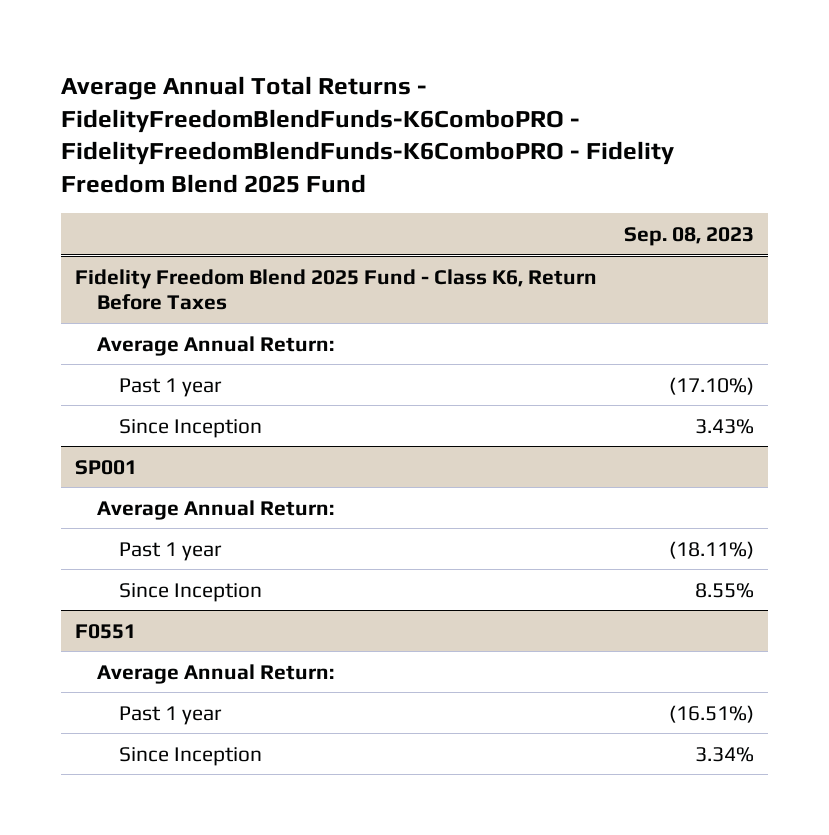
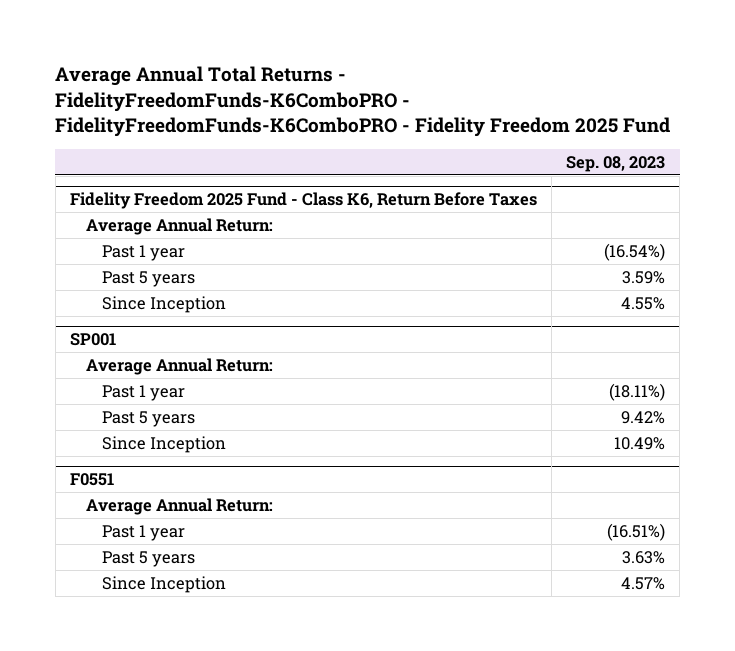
[60,75,674,194] Average Annual Total Returns - FidelityFreedomBlendFunds-K6ComboPRO - FidelityFreedomBlendFunds-K6ComboPRO - Fidelity Freedom Blend 2025 Fund -> [55,66,671,138] Average Annual Total Returns - FidelityFreedomFunds-K6ComboPRO - FidelityFreedomFunds-K6ComboPRO - Fidelity Freedom 2025 Fund
[74,268,597,310] Fidelity Freedom Blend 2025 Fund - Class K6, Return Before Taxes -> [70,192,538,210] Fidelity Freedom 2025 Fund - Class K6, Return Before Taxes
[668,376,754,395] (17.10%) -> [604,242,666,261] (16.54%)
none -> [101,270,195,287] Past 5 years
[694,418,754,434] 3.43% -> [621,296,666,310] 4.55%
none -> [101,410,195,427] Past 5 years
[694,582,754,598] 8.55% -> [614,436,666,450] 10.49%
none -> [101,550,195,567] Past 5 years
[694,746,754,762] 3.34% -> [621,576,666,590] 4.57%

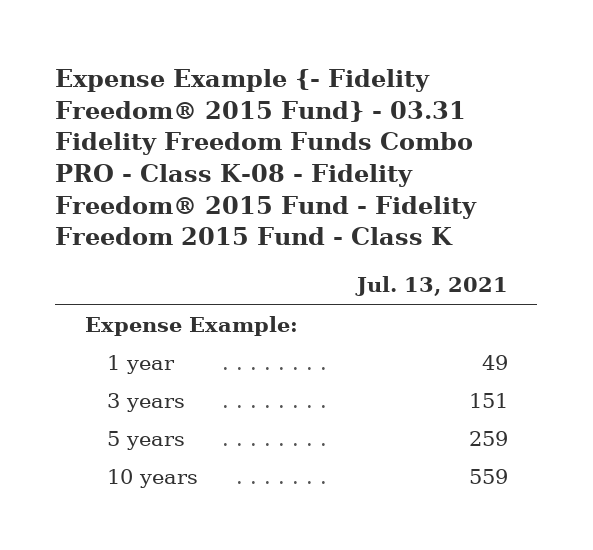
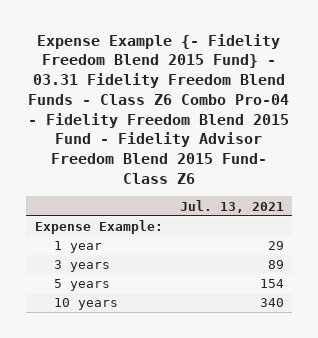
[55,69,478,246] Expense Example {- Fidelity Freedom® 2015 Fund} - 03.31 Fidelity Freedom Funds Combo PRO - Class K-08 - Fidelity Freedom® 2015 Fund - Fidelity Freedom 2015 Fund - Class K -> [28,33,290,184] Expense Example {- Fidelity Freedom Blend 2015 Fund} - 03.31 Fidelity Freedom Blend Funds - Class Z6 Combo Pro-04 - Fidelity Freedom Blend 2015 Fund - Fidelity Advisor Freedom Blend 2015 Fund- Class Z6
[481,354,508,370] 49 -> [267,241,284,251] 29
[468,392,508,408] 151 -> [267,260,284,270] 89
[468,430,508,446] 259 -> [259,279,284,289] 154
[468,468,508,484] 559 -> [259,298,284,308] 340

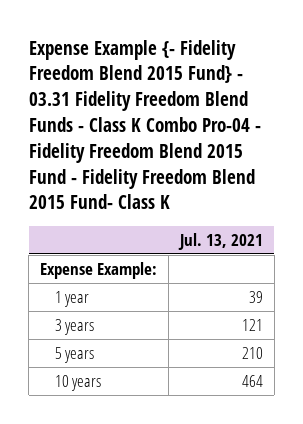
[28,33,290,184] Expense Example {- Fidelity Freedom Blend 2015 Fund} - 03.31 Fidelity Freedom Blend Funds - Class Z6 Combo Pro-04 - Fidelity Freedom Blend 2015 Fund - Fidelity Advisor Freedom Blend 2015 Fund- Class Z6 -> [28,39,261,210] Expense Example {- Fidelity Freedom Blend 2015 Fund} - 03.31 Fidelity Freedom Blend Funds - Class K Combo Pro-04 - Fidelity Freedom Blend 2015 Fund - Fidelity Freedom Blend 2015 Fund- Class K
[267,241,284,251] 29 -> [249,290,264,303] 39
[267,260,284,270] 89 -> [242,318,264,331] 121
[259,279,284,289] 154 -> [242,346,264,359] 210
[259,298,284,308] 340 -> [242,374,264,387] 464

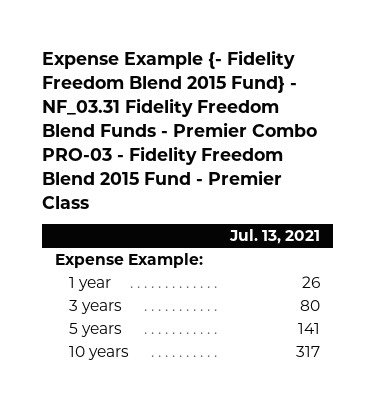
[28,39,261,210] Expense Example {- Fidelity Freedom Blend 2015 Fund} - 03.31 Fidelity Freedom Blend Funds - Class K Combo Pro-04 - Fidelity Freedom Blend 2015 Fund - Fidelity Freedom Blend 2015 Fund- Class K -> [41,50,317,209] Expense Example {- Fidelity Freedom Blend 2015 Fund} - NF_03.31 Fidelity Freedom Blend Funds - Premier Combo PRO-03 - Fidelity Freedom Blend 2015 Fund - Premier Class
[249,290,264,303] 39 -> [301,276,320,289] 26
[242,318,264,331] 121 -> [299,300,320,312] 80
[242,346,264,359] 210 -> [297,323,320,335] 141
[242,374,264,387] 464 -> [295,346,320,358] 317

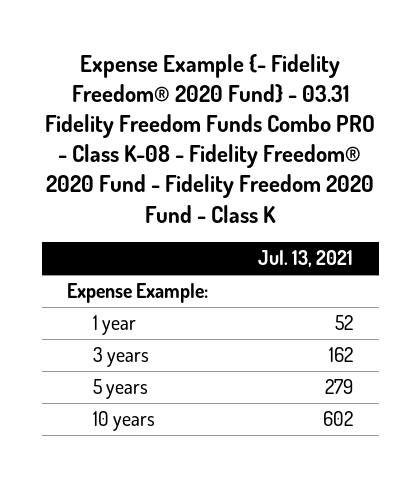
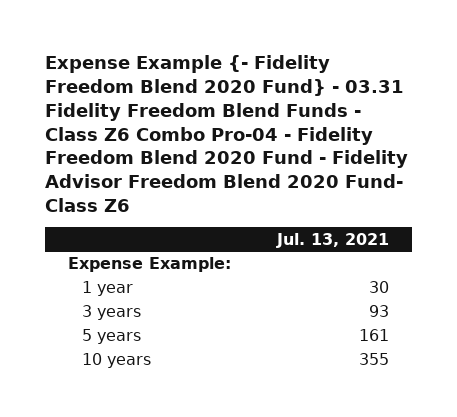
[45,53,376,223] Expense Example {- Fidelity Freedom® 2020 Fund} - 03.31 Fidelity Freedom Funds Combo PRO - Class K-08 - Fidelity Freedom® 2020 Fund - Fidelity Freedom 2020 Fund - Class K -> [45,55,409,213] Expense Example {- Fidelity Freedom Blend 2020 Fund} - 03.31 Fidelity Freedom Blend Funds - Class Z6 Combo Pro-04 - Fidelity Freedom Blend 2020 Fund - Fidelity Advisor Freedom Blend 2020 Fund- Class Z6
[335,315,354,331] 52 -> [368,281,389,294] 30
[329,347,354,363] 162 -> [368,305,389,318] 93
[325,379,354,395] 279 -> [358,329,389,342] 161
[323,411,354,427] 602 -> [358,353,389,366] 355

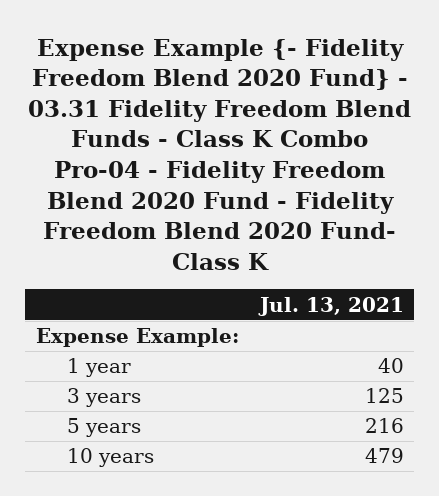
[45,55,409,213] Expense Example {- Fidelity Freedom Blend 2020 Fund} - 03.31 Fidelity Freedom Blend Funds - Class Z6 Combo Pro-04 - Fidelity Freedom Blend 2020 Fund - Fidelity Advisor Freedom Blend 2020 Fund- Class Z6 -> [27,38,411,270] Expense Example {- Fidelity Freedom Blend 2020 Fund} - 03.31 Fidelity Freedom Blend Funds - Class K Combo Pro-04 - Fidelity Freedom Blend 2020 Fund - Fidelity Freedom Blend 2020 Fund- Class K
[368,281,389,294] 30 -> [377,358,404,374] 40
[368,305,389,318] 93 -> [364,388,404,404] 125
[358,329,389,342] 161 -> [364,418,404,434] 216
[358,353,389,366] 355 -> [364,448,404,464] 479

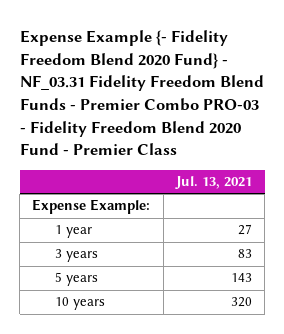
[27,38,411,270] Expense Example {- Fidelity Freedom Blend 2020 Fund} - 03.31 Fidelity Freedom Blend Funds - Class K Combo Pro-04 - Fidelity Freedom Blend 2020 Fund - Fidelity Freedom Blend 2020 Fund- Class K -> [19,30,264,156] Expense Example {- Fidelity Freedom Blend 2020 Fund} - NF_03.31 Fidelity Freedom Blend Funds - Premier Combo PRO-03 - Fidelity Freedom Blend 2020 Fund - Premier Class
[377,358,404,374] 40 -> [237,224,252,236] 27
[364,388,404,404] 125 -> [237,249,252,259] 83
[364,418,404,434] 216 -> [230,273,252,283] 143
[364,448,404,464] 479 -> [230,297,252,308] 320

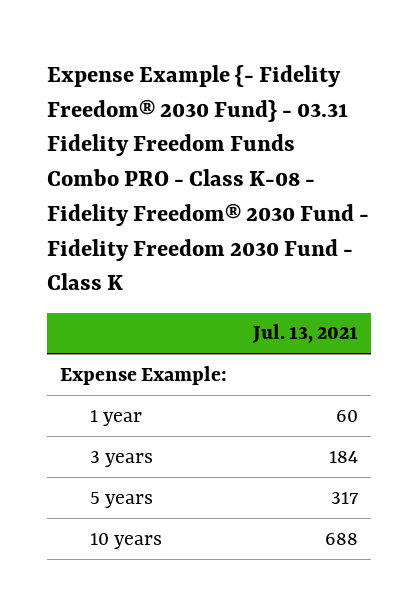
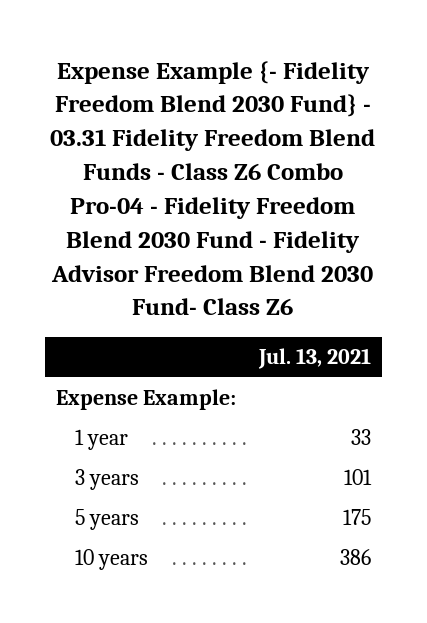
[47,65,370,291] Expense Example {- Fidelity Freedom® 2030 Fund} - 03.31 Fidelity Freedom Funds Combo PRO - Class K-08 - Fidelity Freedom® 2030 Fund - Fidelity Freedom 2030 Fund - Class K -> [50,60,376,316] Expense Example {- Fidelity Freedom Blend 2030 Fund} - 03.31 Fidelity Freedom Blend Funds - Class Z6 Combo Pro-04 - Fidelity Freedom Blend 2030 Fund - Fidelity Advisor Freedom Blend 2030 Fund- Class Z6
[336,409,359,422] 60 -> [350,429,371,446] 33
[329,450,359,463] 184 -> [343,469,372,486] 101
[331,491,359,504] 317 -> [342,509,371,526] 175
[325,532,359,545] 688 -> [339,549,371,566] 386

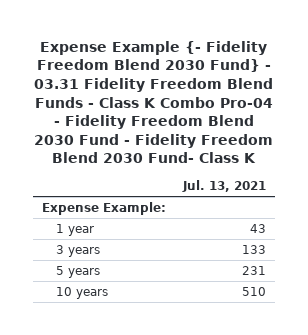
[50,60,376,316] Expense Example {- Fidelity Freedom Blend 2030 Fund} - 03.31 Fidelity Freedom Blend Funds - Class Z6 Combo Pro-04 - Fidelity Freedom Blend 2030 Fund - Fidelity Advisor Freedom Blend 2030 Fund- Class Z6 -> [33,40,273,164] Expense Example {- Fidelity Freedom Blend 2030 Fund} - 03.31 Fidelity Freedom Blend Funds - Class K Combo Pro-04 - Fidelity Freedom Blend 2030 Fund - Fidelity Freedom Blend 2030 Fund- Class K
[350,429,371,446] 33 -> [249,223,266,233] 43
[343,469,372,486] 101 -> [241,244,266,254] 133
[342,509,371,526] 175 -> [241,265,266,275] 231
[339,549,371,566] 386 -> [241,286,266,296] 510

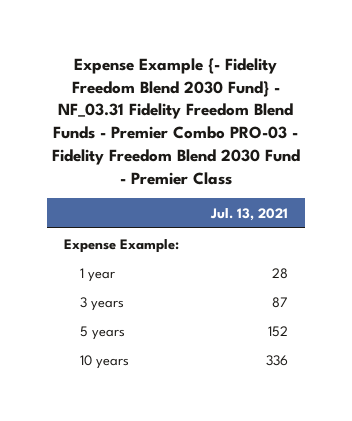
[33,40,273,164] Expense Example {- Fidelity Freedom Blend 2030 Fund} - 03.31 Fidelity Freedom Blend Funds - Class K Combo Pro-04 - Fidelity Freedom Blend 2030 Fund - Fidelity Freedom Blend 2030 Fund- Class K -> [51,57,300,185] Expense Example {- Fidelity Freedom Blend 2030 Fund} - NF_03.31 Fidelity Freedom Blend Funds - Premier Combo PRO-03 - Fidelity Freedom Blend 2030 Fund - Premier Class
[249,223,266,233] 43 -> [272,267,289,279] 28
[241,244,266,254] 133 -> [272,296,289,308] 87
[241,265,266,275] 231 -> [268,325,289,337] 152
[241,286,266,296] 510 -> [266,354,289,366] 336

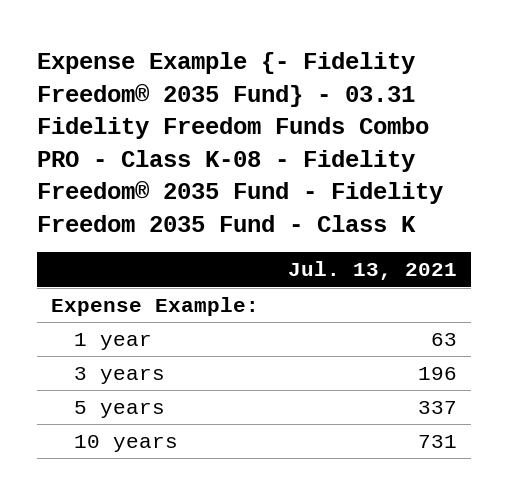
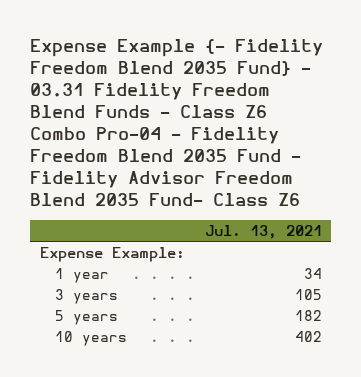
[36,52,443,232] Expense Example {- Fidelity Freedom® 2035 Fund} - 03.31 Fidelity Freedom Funds Combo PRO - Class K-08 - Fidelity Freedom® 2035 Fund - Fidelity Freedom 2035 Fund - Class K -> [30,39,324,206] Expense Example {- Fidelity Freedom Blend 2035 Fund} - 03.31 Fidelity Freedom Blend Funds - Class Z6 Combo Pro-04 - Fidelity Freedom Blend 2035 Fund - Fidelity Advisor Freedom Blend 2035 Fund- Class Z6
[431,333,458,347] 63 -> [303,267,322,279] 34
[418,367,458,381] 196 -> [294,288,322,300] 105
[418,401,458,415] 337 -> [294,309,322,321] 182
[418,435,458,449] 731 -> [294,330,322,342] 402

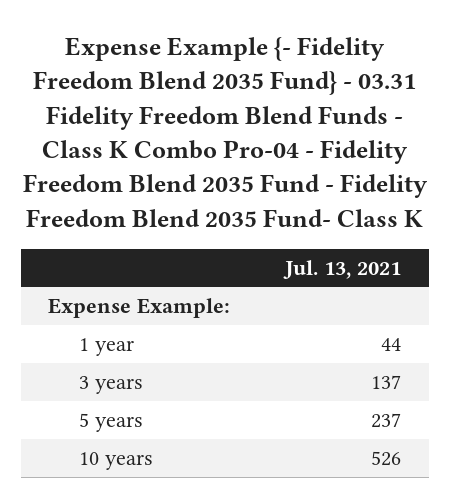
[30,39,324,206] Expense Example {- Fidelity Freedom Blend 2035 Fund} - 03.31 Fidelity Freedom Blend Funds - Class Z6 Combo Pro-04 - Fidelity Freedom Blend 2035 Fund - Fidelity Advisor Freedom Blend 2035 Fund- Class Z6 -> [22,37,428,227] Expense Example {- Fidelity Freedom Blend 2035 Fund} - 03.31 Fidelity Freedom Blend Funds - Class K Combo Pro-04 - Fidelity Freedom Blend 2035 Fund - Fidelity Freedom Blend 2035 Fund- Class K
[303,267,322,279] 34 -> [381,338,402,352] 44
[294,288,322,300] 105 -> [371,375,402,390] 137
[294,309,322,321] 182 -> [371,413,402,429] 237
[294,330,322,342] 402 -> [371,451,402,467] 526

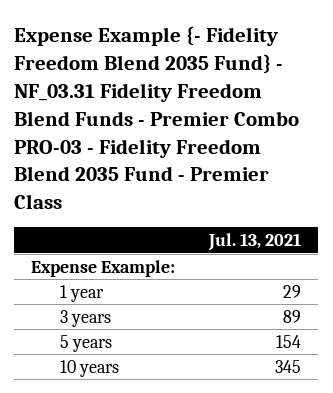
[22,37,428,227] Expense Example {- Fidelity Freedom Blend 2035 Fund} - 03.31 Fidelity Freedom Blend Funds - Class K Combo Pro-04 - Fidelity Freedom Blend 2035 Fund - Fidelity Freedom Blend 2035 Fund- Class K -> [14,26,300,210] Expense Example {- Fidelity Freedom Blend 2035 Fund} - NF_03.31 Fidelity Freedom Blend Funds - Premier Combo PRO-03 - Fidelity Freedom Blend 2035 Fund - Premier Class
[381,338,402,352] 44 -> [283,284,302,298] 29
[371,375,402,390] 137 -> [283,309,302,323] 89
[371,413,402,429] 237 -> [276,334,302,348] 154
[371,451,402,467] 526 -> [275,359,302,373] 345

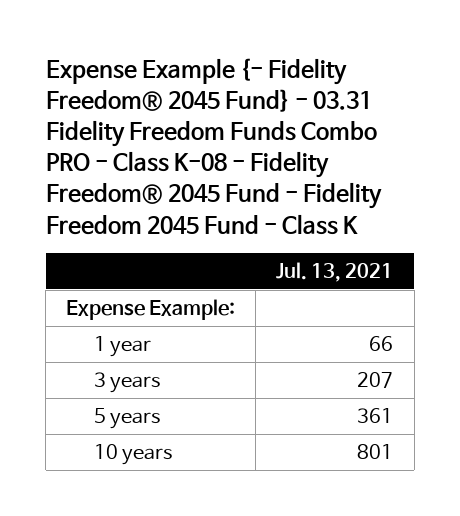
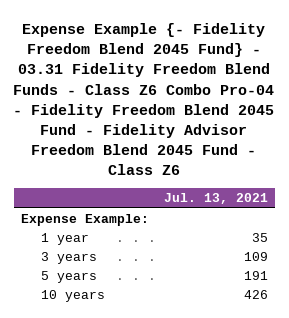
[45,57,382,235] Expense Example {- Fidelity Freedom® 2045 Fund} - 03.31 Fidelity Freedom Funds Combo PRO - Class K-08 - Fidelity Freedom® 2045 Fund - Fidelity Freedom 2045 Fund - Class K -> [13,23,275,176] Expense Example {- Fidelity Freedom Blend 2045 Fund} - 03.31 Fidelity Freedom Blend Funds - Class Z6 Combo Pro-04 - Fidelity Freedom Blend 2045 Fund - Fidelity Advisor Freedom Blend 2045 Fund - Class Z6
[369,336,394,352] 66 -> [251,232,268,242] 35
[357,372,394,389] 207 -> [243,251,268,261] 109
[357,408,394,424] 361 -> [243,270,268,280] 191
[357,444,394,460] 801 -> [243,289,268,299] 426

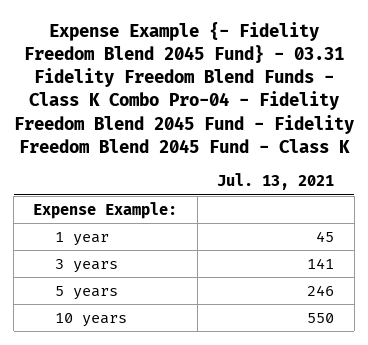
[13,23,275,176] Expense Example {- Fidelity Freedom Blend 2045 Fund} - 03.31 Fidelity Freedom Blend Funds - Class Z6 Combo Pro-04 - Fidelity Freedom Blend 2045 Fund - Fidelity Advisor Freedom Blend 2045 Fund - Class Z6 -> [13,21,354,153] Expense Example {- Fidelity Freedom Blend 2045 Fund} - 03.31 Fidelity Freedom Blend Funds - Class K Combo Pro-04 - Fidelity Freedom Blend 2045 Fund - Fidelity Freedom Blend 2045 Fund - Class K
[251,232,268,242] 35 -> [316,230,335,242] 45
[243,251,268,261] 109 -> [307,257,335,269] 141
[243,270,268,280] 191 -> [307,284,335,296] 246
[243,289,268,299] 426 -> [307,312,335,323] 550

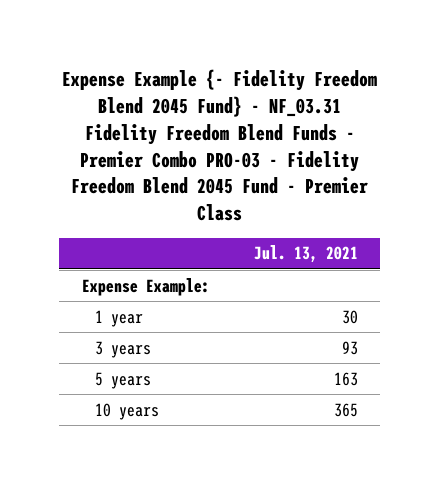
[13,21,354,153] Expense Example {- Fidelity Freedom Blend 2045 Fund} - 03.31 Fidelity Freedom Blend Funds - Class K Combo Pro-04 - Fidelity Freedom Blend 2045 Fund - Fidelity Freedom Blend 2045 Fund - Class K -> [61,69,377,222] Expense Example {- Fidelity Freedom Blend 2045 Fund} - NF_03.31 Fidelity Freedom Blend Funds - Premier Combo PRO-03 - Fidelity Freedom Blend 2045 Fund - Premier Class
[316,230,335,242] 45 -> [342,309,359,324] 30
[307,257,335,269] 141 -> [342,340,359,355] 93
[307,284,335,296] 246 -> [334,371,359,386] 163
[307,312,335,323] 550 -> [334,402,359,417] 365

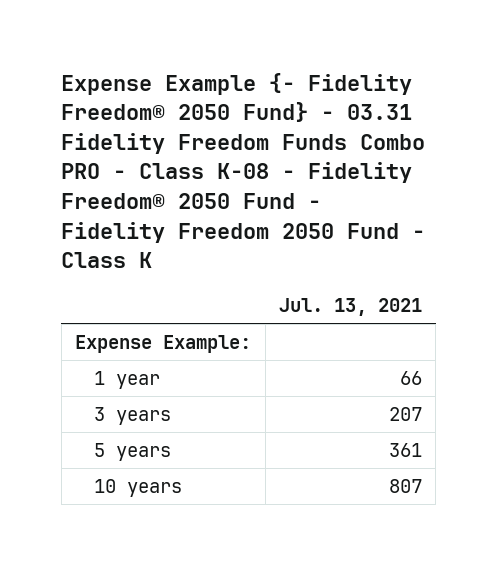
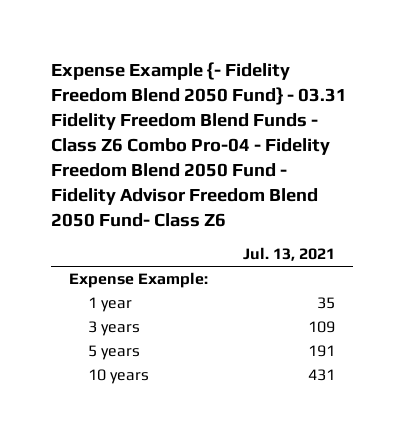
[61,72,426,269] Expense Example {- Fidelity Freedom® 2050 Fund} - 03.31 Fidelity Freedom Funds Combo PRO - Class K-08 - Fidelity Freedom® 2050 Fund - Fidelity Freedom 2050 Fund - Class K -> [50,61,347,227] Expense Example {- Fidelity Freedom Blend 2050 Fund} - 03.31 Fidelity Freedom Blend Funds - Class Z6 Combo Pro-04 - Fidelity Freedom Blend 2050 Fund - Fidelity Advisor Freedom Blend 2050 Fund- Class Z6
[400,371,423,386] 66 -> [317,297,336,310] 35
[389,407,423,422] 207 -> [308,321,336,334] 109
[389,443,423,458] 361 -> [308,345,336,358] 191
[389,479,423,494] 807 -> [308,369,336,382] 431

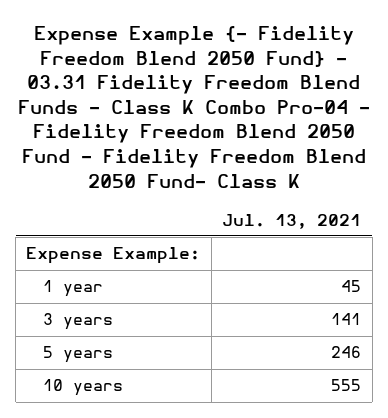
[50,61,347,227] Expense Example {- Fidelity Freedom Blend 2050 Fund} - 03.31 Fidelity Freedom Blend Funds - Class Z6 Combo Pro-04 - Fidelity Freedom Blend 2050 Fund - Fidelity Advisor Freedom Blend 2050 Fund- Class Z6 -> [17,26,370,188] Expense Example {- Fidelity Freedom Blend 2050 Fund} - 03.31 Fidelity Freedom Blend Funds - Class K Combo Pro-04 - Fidelity Freedom Blend 2050 Fund - Fidelity Freedom Blend 2050 Fund- Class K
[317,297,336,310] 35 -> [341,280,362,293] 45
[308,321,336,334] 109 -> [331,313,362,326] 141
[308,345,336,358] 191 -> [331,346,362,359] 246
[308,369,336,382] 431 -> [331,379,362,392] 555

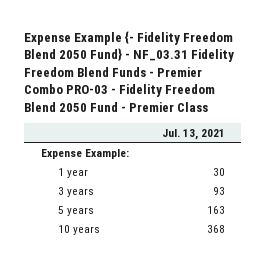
[17,26,370,188] Expense Example {- Fidelity Freedom Blend 2050 Fund} - 03.31 Fidelity Freedom Blend Funds - Class K Combo Pro-04 - Fidelity Freedom Blend 2050 Fund - Fidelity Freedom Blend 2050 Fund- Class K -> [24,30,235,112] Expense Example {- Fidelity Freedom Blend 2050 Fund} - NF_03.31 Fidelity Freedom Blend Funds - Premier Combo PRO-03 - Fidelity Freedom Blend 2050 Fund - Premier Class
[341,280,362,293] 45 -> [212,167,225,176] 30
[331,313,362,326] 141 -> [212,186,225,195] 93
[331,346,362,359] 246 -> [206,205,225,214] 163
[331,379,362,392] 555 -> [206,224,225,233] 368

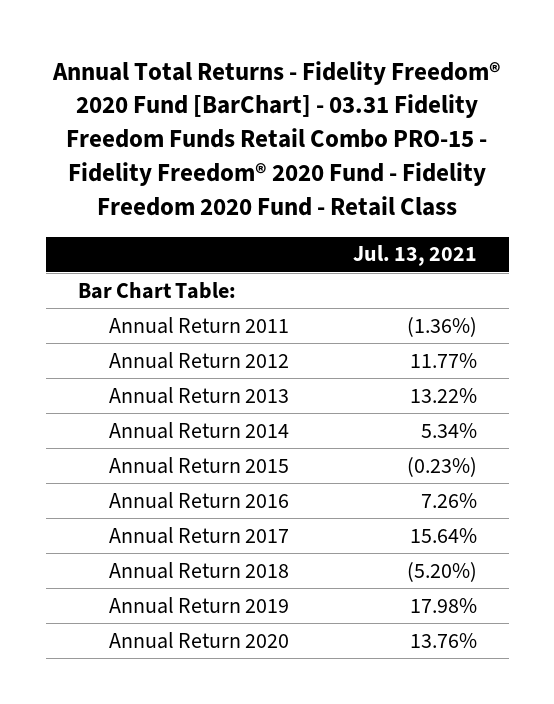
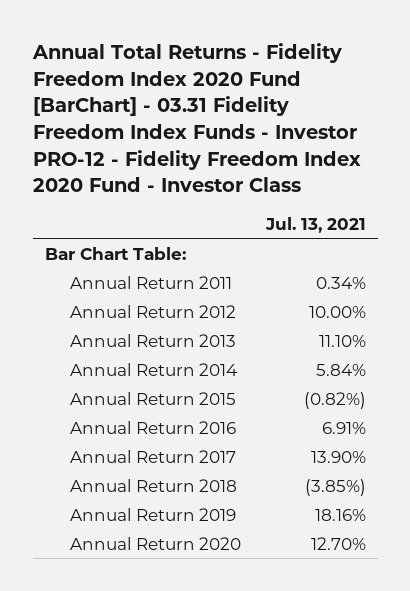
[52,60,502,217] Annual Total Returns - Fidelity Freedom® 2020 Fund [BarChart] - 03.31 Fidelity Freedom Funds Retail Combo PRO-15 - Fidelity Freedom® 2020 Fund - Fidelity Freedom 2020 Fund - Retail Class -> [31,43,361,193] Annual Total Returns - Fidelity Freedom Index 2020 Fund [BarChart] - 03.31 Fidelity Freedom Index Funds - Investor PRO-12 - Fidelity Freedom Index 2020 Fund - Investor Class
[406,316,477,337] (1.36%) -> [315,276,366,289] 0.34%
[409,352,477,368] 11.77% -> [308,305,366,318] 10.00%
[409,387,477,403] 13.22% -> [318,334,366,347] 11.10%
[420,422,477,438] 5.34% -> [315,363,366,376] 5.84%
[406,456,477,477] (0.23%) -> [303,391,366,409] (0.82%)
[420,492,477,508] 7.26% -> [321,421,366,434] 6.91%
[409,527,477,543] 15.64% -> [310,450,366,463] 13.90%
[406,561,477,582] (5.20%) -> [304,478,366,496] (3.85%)
[409,597,477,613] 17.98% -> [314,508,366,521] 18.16%
[409,632,477,648] 13.76% -> [310,536,366,550] 12.70%

